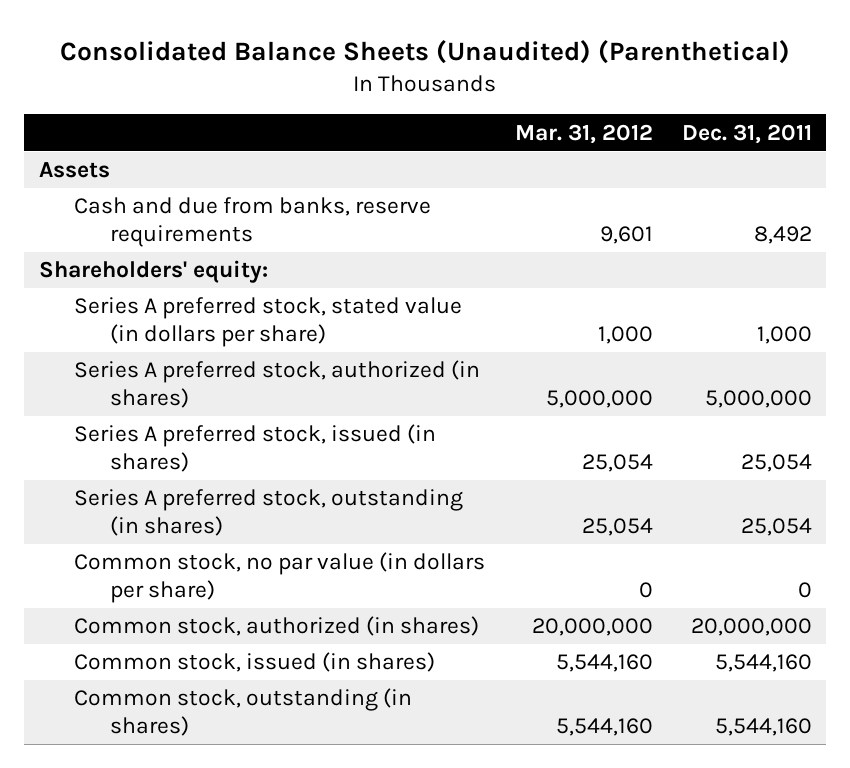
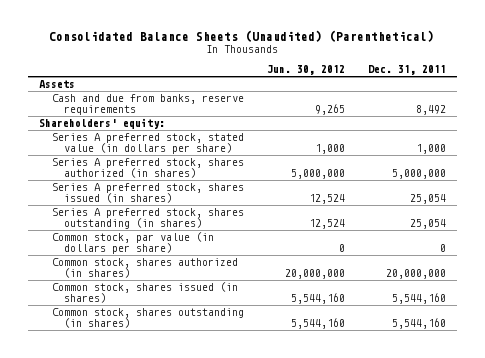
[514,123,653,144] Mar. 31, 2012 -> none
none -> [266,65,345,76] Jun. 30, 2012
[74,360,481,409] Series A preferred stock, authorized (in shares) -> [51,158,244,179] Series A preferred stock, shares authorized (in shares)
[74,424,437,473] Series A preferred stock, issued (in shares) -> [51,183,244,204] Series A preferred stock, shares issued (in shares)
[74,489,464,537] Series A preferred stock, outstanding (in shares) -> [51,208,244,230] Series A preferred stock, shares outstanding (in shares)
[74,552,486,604] Common stock, no par value (in dollars per share) -> [51,232,214,255] Common stock, par value (in dollars per share)
[74,616,480,637] Common stock, authorized (in shares) -> [51,258,238,279] Common stock, shares authorized (in shares)
[74,652,436,673] Common stock, issued (in shares) -> [51,282,238,304] Common stock, shares issued (in shares)
[74,688,413,737] Common stock, outstanding (in shares) -> [51,308,244,329] Common stock, shares outstanding (in shares)

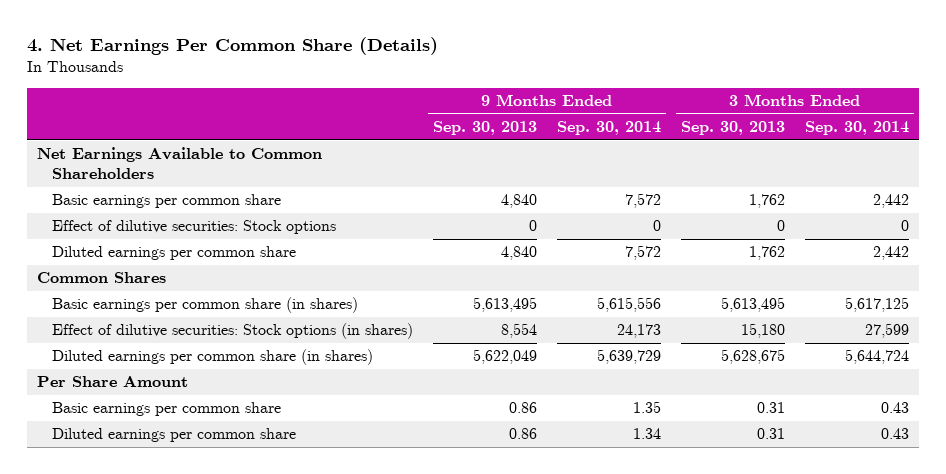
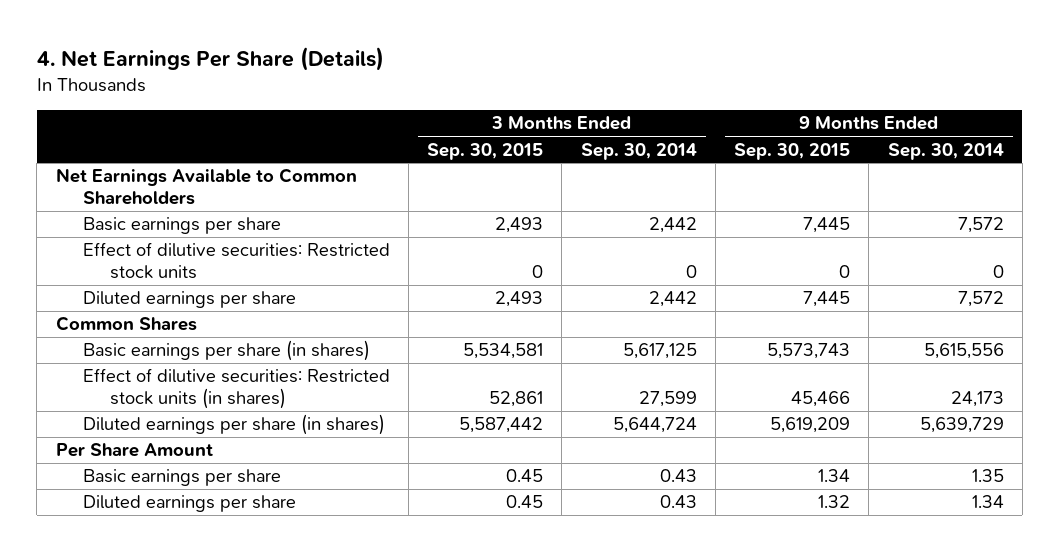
[26,37,438,56] 4. Net Earnings Per Common Share (Details) -> [36,46,384,71] 4. Net Earnings Per Share (Details)
[433,120,538,135] Sep. 30, 2013 -> none
[681,120,786,135] Sep. 30, 2013 -> none
none -> [427,142,544,160] Sep. 30, 2015
none -> [734,142,851,160] Sep. 30, 2015
[52,194,282,209] Basic earnings per common share -> [82,217,281,235] Basic earnings per share
[52,220,337,235] Effect of dilutive securities: Stock options -> [82,242,390,280] Effect of dilutive securities: Restricted stock units
[52,246,297,261] Diluted earnings per common share -> [82,291,296,309] Diluted earnings per share
[52,297,359,314] Basic earnings per common share (in shares) -> [82,340,370,362] Basic earnings per share (in shares)
[52,323,414,340] Effect of dilutive securities: Stock options (in shares) -> [82,368,390,410] Effect of dilutive securities: Restricted stock units (in shares)
[52,349,374,366] Diluted earnings per common share (in shares) -> [82,414,385,436] Diluted earnings per share (in shares)
[52,402,282,417] Basic earnings per common share -> [82,469,281,487] Basic earnings per share
[52,428,297,443] Diluted earnings per common share -> [82,495,296,513] Diluted earnings per share

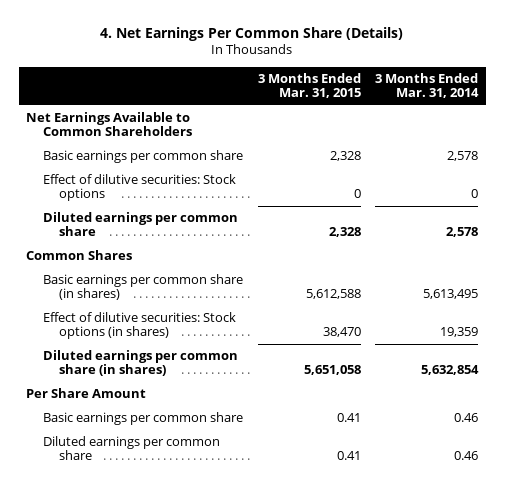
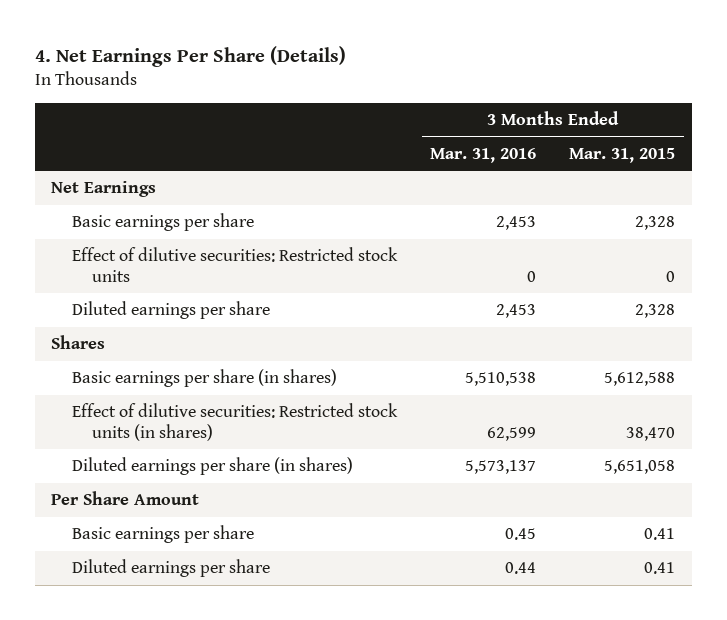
[100,26,404,41] 4. Net Earnings Per Common Share (Details) -> [34,45,346,67] 4. Net Earnings Per Share (Details)
[375,72,480,99] 3 Months Ended Mar. 31, 2014 -> none
none -> [429,147,536,163] Mar. 31, 2016
[26,112,192,137] Net Earnings Available to Common Shareholders -> [51,181,157,198] Net Earnings
[42,150,243,164] Basic earnings per common share -> [71,213,254,232] Basic earnings per share
[42,174,236,202] Effect of dilutive securities: Stock options -> [71,247,398,282] Effect of dilutive securities: Restricted stock units
[42,212,238,237] Diluted earnings per common share -> [71,301,270,320] Diluted earnings per share
[26,250,133,261] Common Shares -> [51,335,106,350] Shares
[42,274,243,301] Basic earnings per common share (in shares) -> [71,369,337,388] Basic earnings per share (in shares)
[42,312,236,340] Effect of dilutive securities: Stock options (in shares) -> [71,403,398,441] Effect of dilutive securities: Restricted stock units (in shares)
[42,350,238,377] Diluted earnings per common share (in shares) -> [71,457,353,476] Diluted earnings per share (in shares)
[42,412,243,426] Basic earnings per common share -> [71,525,254,544] Basic earnings per share
[42,436,220,461] Diluted earnings per common share -> [71,559,270,578] Diluted earnings per share

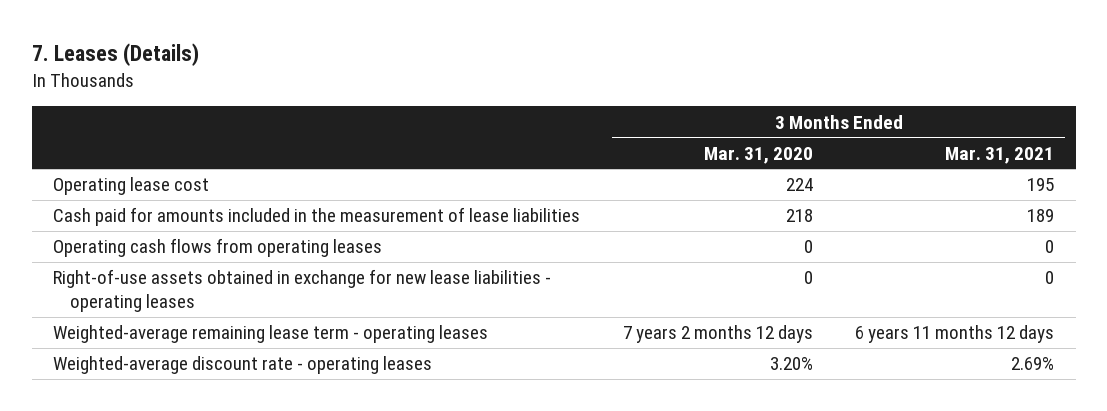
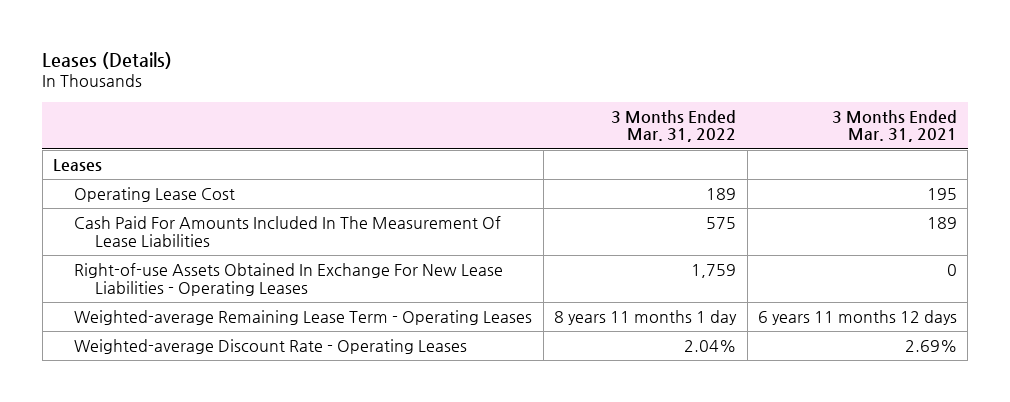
[31,43,199,67] 7. Leases (Details) -> [42,51,173,69] Leases (Details)
[703,146,813,164] Mar. 31, 2020 -> none
none -> [611,109,737,143] 3 Months Ended Mar. 31, 2022
[52,238,382,258] Operating cash flows from operating leases -> none
none -> [53,158,103,171] Leases
[52,177,209,196] Operating lease cost -> [74,186,236,202] Operating Lease Cost
[52,207,580,227] Cash paid for amounts included in the measurement of lease liabilities -> [74,215,502,247] Cash Paid For Amounts Included In The Measurement Of Lease Liabilities
[52,269,551,312] Right-of-use assets obtained in exchange for new lease liabilities - operating leases -> [74,262,504,296] Right-of-use Assets Obtained In Exchange For New Lease Liabilities - Operating Leases
[52,325,488,344] Weighted-average remaining lease term - operating leases -> [74,309,533,325] Weighted-average Remaining Lease Term - Operating Leases
[52,356,432,375] Weighted-average discount rate - operating leases -> [74,338,468,354] Weighted-average Discount Rate - Operating Leases

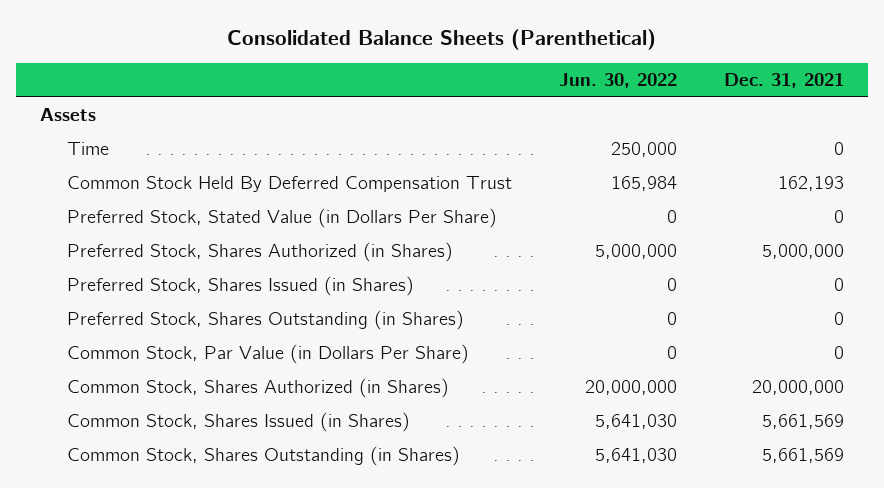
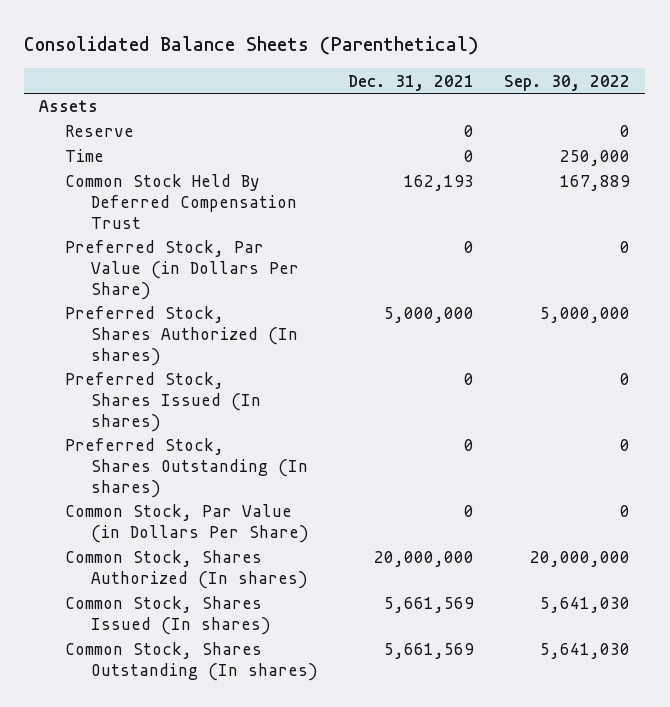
[558,73,677,89] Jun. 30, 2022 -> none
none -> [504,74,631,91] Sep. 30, 2022
none -> [65,125,135,138] Reserve
[66,208,497,229] Preferred Stock, Stated Value (in Dollars Per Share) -> [65,240,300,300] Preferred Stock, Par Value (in Dollars Per Share)
[66,242,453,263] Preferred Stock, Shares Authorized (in Shares) -> [65,306,299,366] Preferred Stock, Shares Authorized (In shares)
[66,276,414,297] Preferred Stock, Shares Issued (in Shares) -> [65,372,262,432] Preferred Stock, Shares Issued (In shares)
[66,310,464,331] Preferred Stock, Shares Outstanding (in Shares) -> [65,438,309,498] Preferred Stock, Shares Outstanding (In shares)
[66,378,449,399] Common Stock, Shares Authorized (in Shares) -> [65,550,309,590] Common Stock, Shares Authorized (In shares)
[66,412,410,433] Common Stock, Shares Issued (in Shares) -> [65,596,272,636] Common Stock, Shares Issued (In shares)
[66,446,460,467] Common Stock, Shares Outstanding (in Shares) -> [65,642,319,682] Common Stock, Shares Outstanding (In shares)

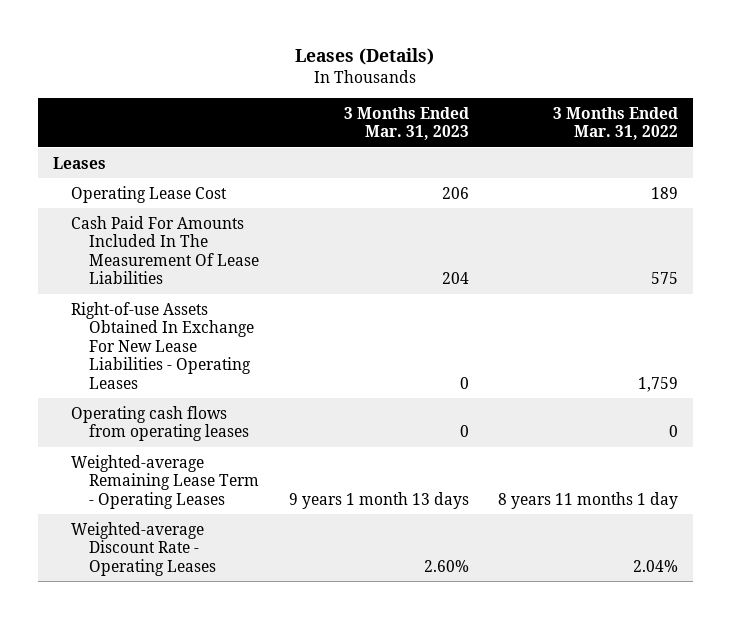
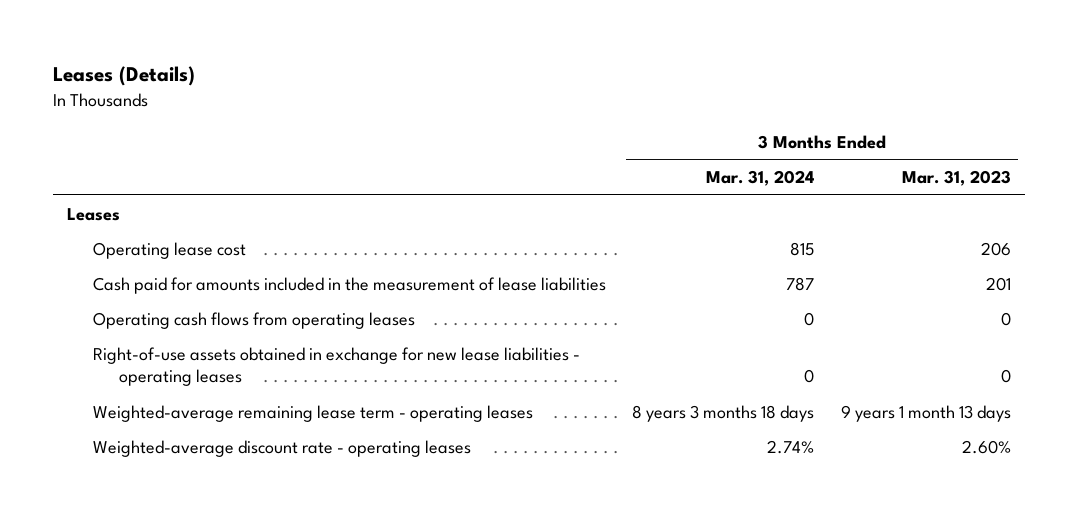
[553,106,679,141] 3 Months Ended Mar. 31, 2022 -> none
none -> [706,170,815,187] Mar. 31, 2024
[71,301,255,389] Right-of-use Assets Obtained In Exchange For New Lease Liabilities - Operating Leases -> none
[71,185,228,203] Operating Lease Cost -> [92,241,246,259] Operating lease cost
[71,215,260,285] Cash Paid For Amounts Included In The Measurement Of Lease Liabilities -> [92,276,606,294] Cash paid for amounts included in the measurement of lease liabilities
[441,272,469,285] 204 -> [986,276,1012,291] 201
none -> [92,346,580,386] Right-of-use assets obtained in exchange for new lease liabilities - operating leases
[71,454,260,509] Weighted-average Remaining Lease Term - Operating Leases -> [92,404,533,422] Weighted-average remaining lease term - operating leases
[71,521,217,576] Weighted-average Discount Rate - Operating Leases -> [92,439,471,457] Weighted-average discount rate - operating leases

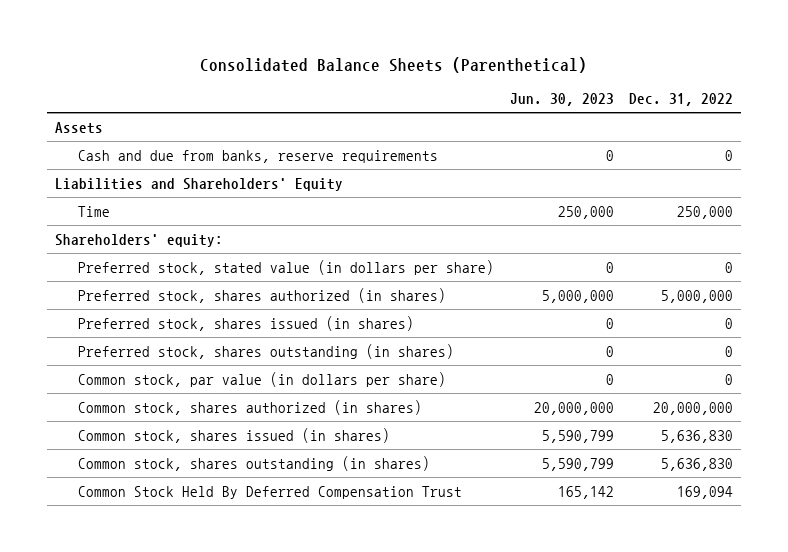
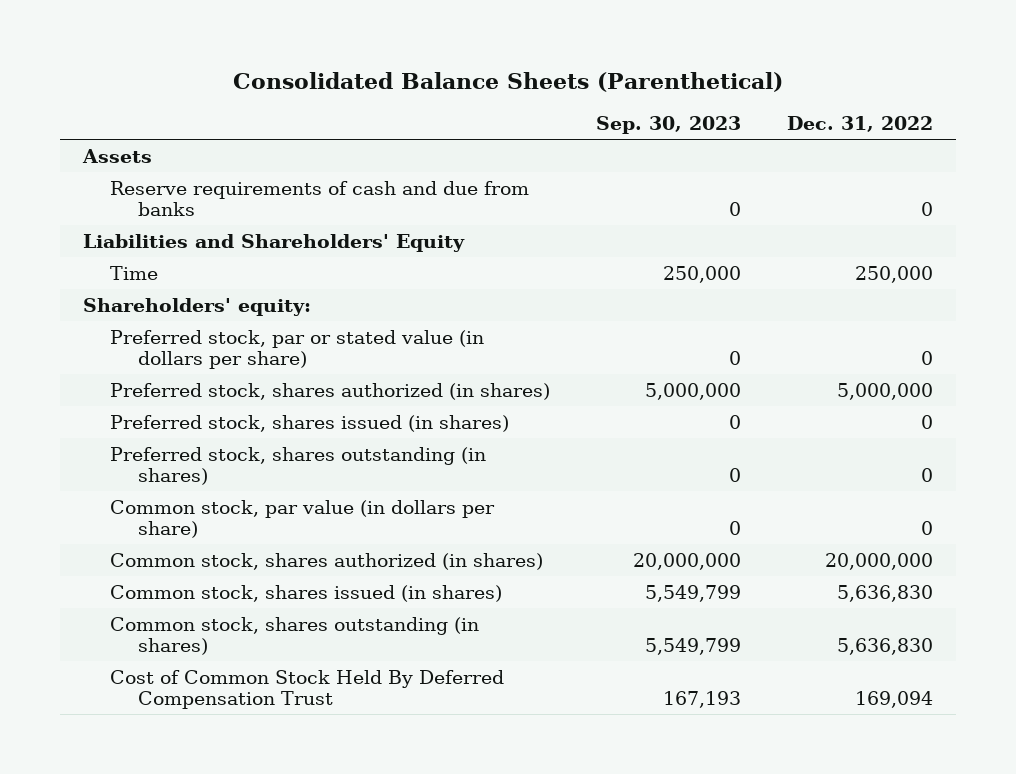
[509,92,614,106] Jun. 30, 2023 -> none
none -> [596,116,742,135] Sep. 30, 2023
[77,149,438,163] Cash and due from banks, reserve requirements -> [110,180,530,217] Reserve requirements of cash and due from banks
[77,259,494,275] Preferred stock, stated value (in dollars per share) -> [110,329,485,370] Preferred stock, par or stated value (in dollars per share)
[77,485,462,499] Common Stock Held By Deferred Compensation Trust -> [110,669,505,710] Cost of Common Stock Held By Deferred Compensation Trust

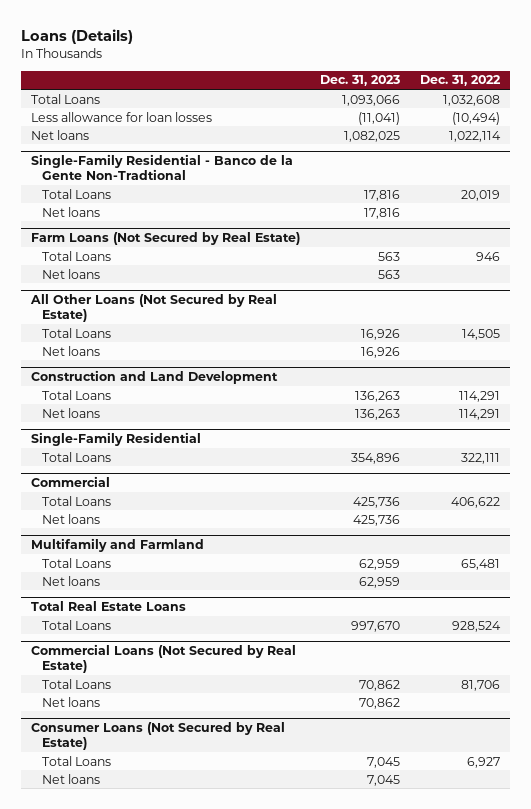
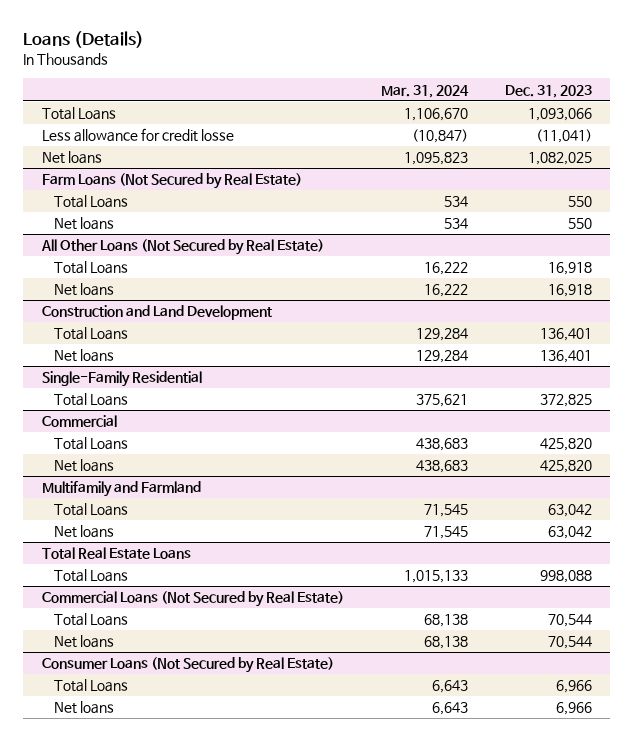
[419,75,501,87] Dec. 31, 2022 -> none
none -> [380,84,469,98] Mar. 31, 2024
[31,111,213,122] Less allowance for loan losses -> [41,128,234,143] Less allowance for credit losse
[31,154,294,181] Single-Family Residential - Banco de la Gente Non-Tradtional -> none
[42,188,112,199] Total Loans -> none
[42,206,101,217] Net loans -> none
[377,251,400,261] 563 -> [567,196,592,208] 550
[377,269,400,279] 563 -> [567,218,592,230] 550
[360,328,400,340] 16,926 -> [547,262,592,276] 16,918
[360,346,400,358] 16,926 -> [547,284,592,298] 16,918
[354,390,400,402] 136,263 -> [539,328,592,342] 136,401
[354,408,400,420] 136,263 -> [539,350,592,364] 136,401
[350,452,400,464] 354,896 -> [539,394,592,408] 372,825
[352,496,400,508] 425,736 -> [539,438,592,452] 425,820
[352,514,400,526] 425,736 -> [539,460,592,474] 425,820
[358,558,400,570] 62,959 -> [547,504,592,518] 63,042
[358,576,400,588] 62,959 -> [547,526,592,540] 63,042
[350,620,400,632] 997,670 -> [539,570,592,584] 998,088
[358,679,400,691] 70,862 -> [547,614,592,628] 70,544
[358,697,400,709] 70,862 -> [547,636,592,650] 70,544
[366,756,400,768] 7,045 -> [555,680,592,694] 6,966
[366,774,400,786] 7,045 -> [555,702,592,716] 6,966

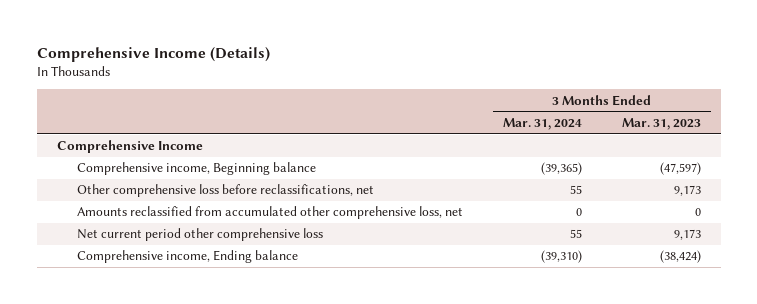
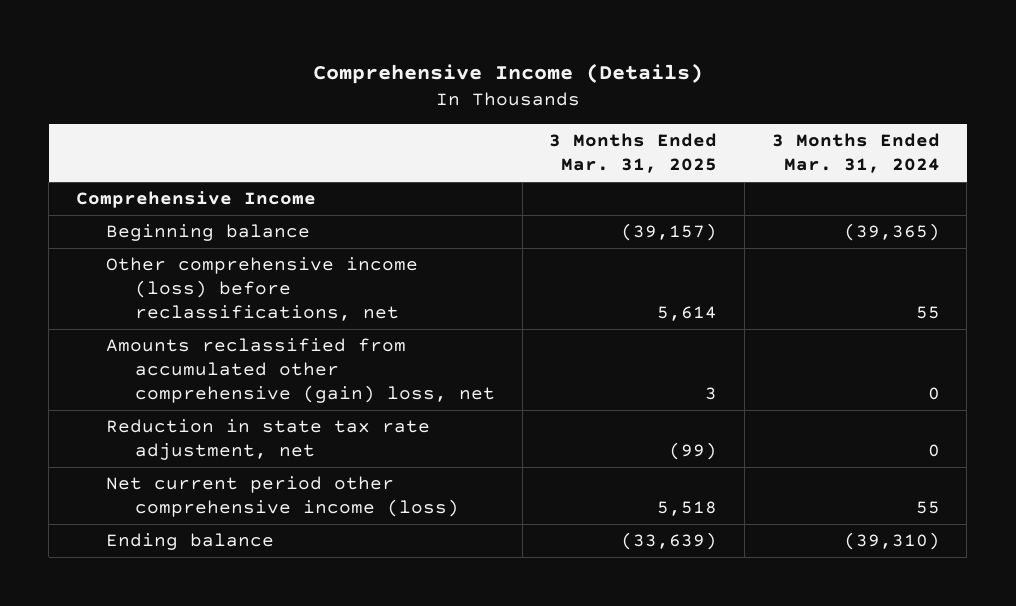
[621,117,701,130] Mar. 31, 2023 -> none
none -> [549,133,718,174] 3 Months Ended Mar. 31, 2025
[76,162,316,176] Comprehensive income, Beginning balance -> [105,224,310,242] Beginning balance
[76,184,374,198] Other comprehensive loss before reclassifications, net -> [105,257,418,322] Other comprehensive income (loss) before reclassifications, net
[76,206,463,220] Amounts reclassified from accumulated other comprehensive loss, net -> [105,338,496,404] Amounts reclassified from accumulated other comprehensive (gain) loss, net
none -> [105,419,430,461] Reduction in state tax rate adjustment, net
[76,228,323,242] Net current period other comprehensive loss -> [105,476,460,518] Net current period other comprehensive income (loss)
[76,250,298,264] Comprehensive income, Ending balance -> [105,533,274,551] Ending balance

